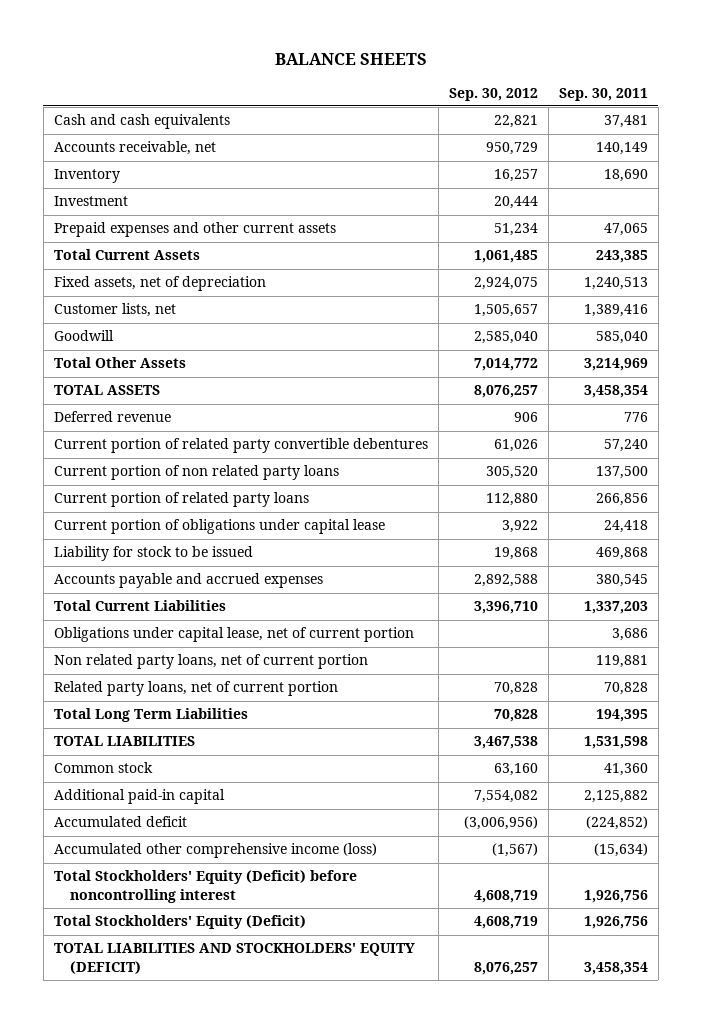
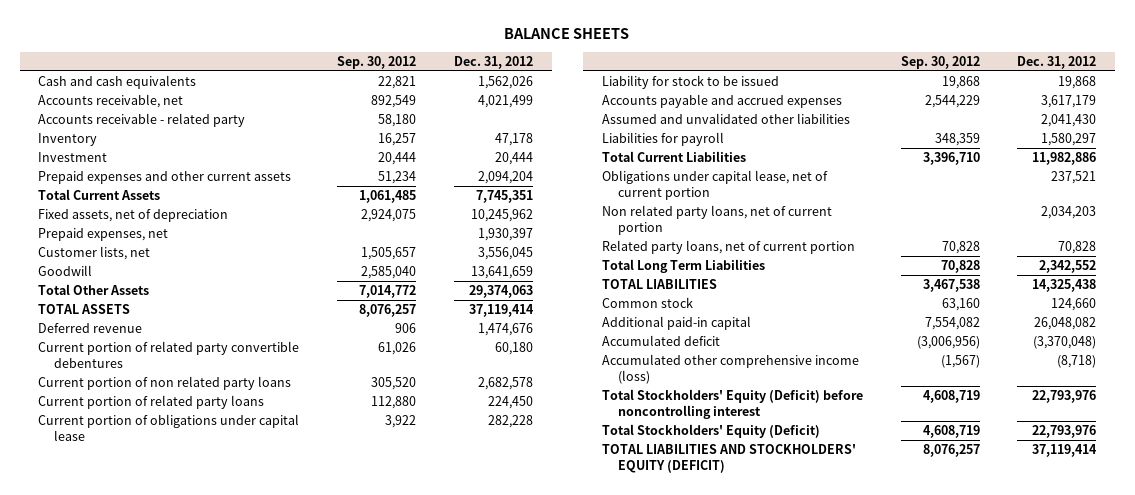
[558,87,648,101] Sep. 30, 2011 -> none
none -> [453,55,533,69] Dec. 31, 2012
[485,142,538,156] 950,729 -> [371,95,417,109] 892,549
none -> [38,113,246,128] Accounts receivable - related party
none -> [38,228,169,242] Prepaid expenses, net
[473,574,538,588] 2,892,588 -> [924,95,980,109] 2,544,229
none -> [601,113,850,125] Assumed and unvalidated other liabilities
none -> [601,132,724,147] Liabilities for payroll

